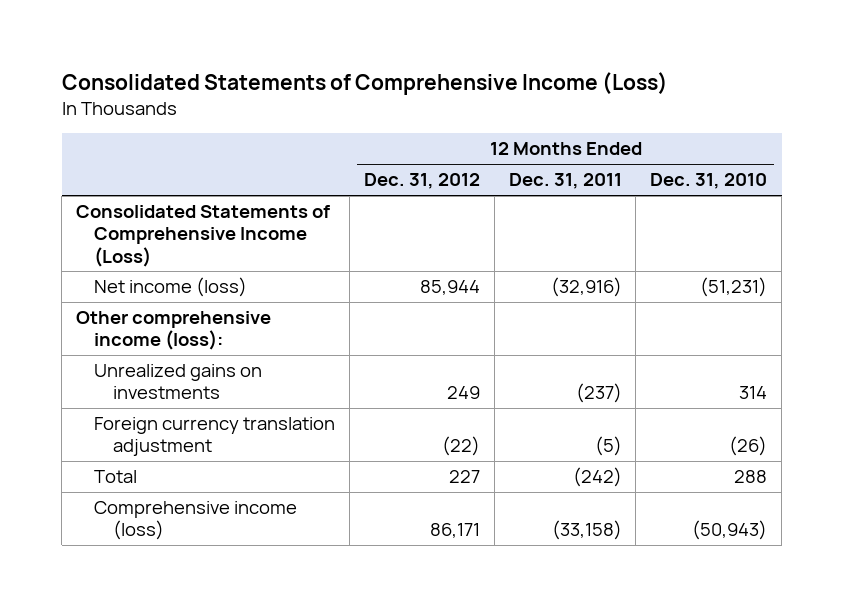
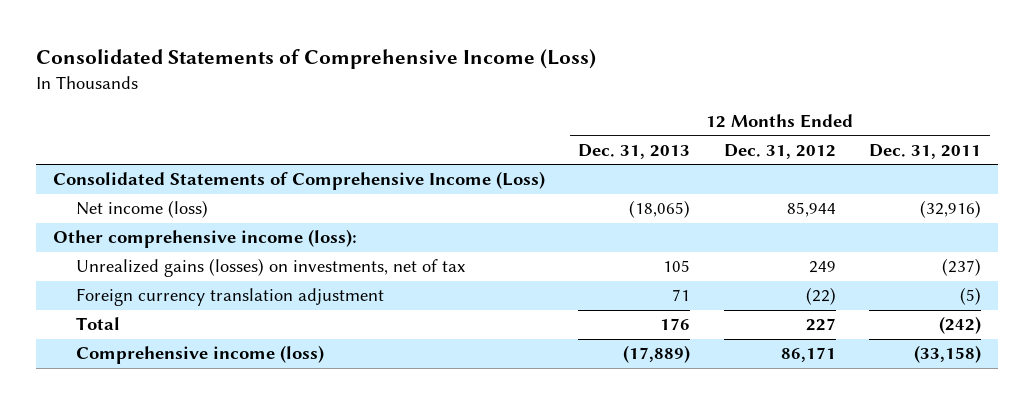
[650,173,768,190] Dec. 31, 2010 -> none
none -> [578,144,691,160] Dec. 31, 2013
[94,364,263,400] Unrealized gains on investments -> [75,258,465,278] Unrealized gains (losses) on investments, net of tax

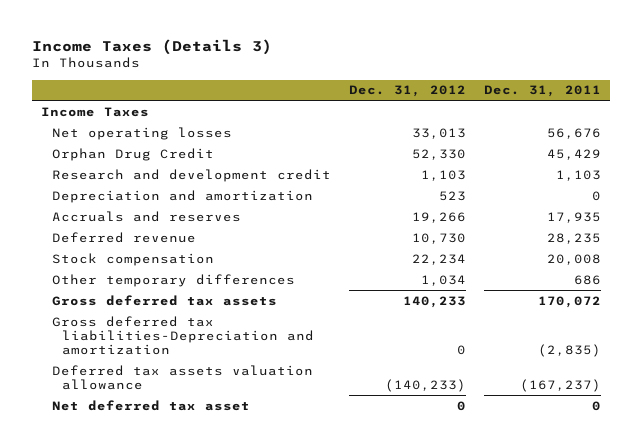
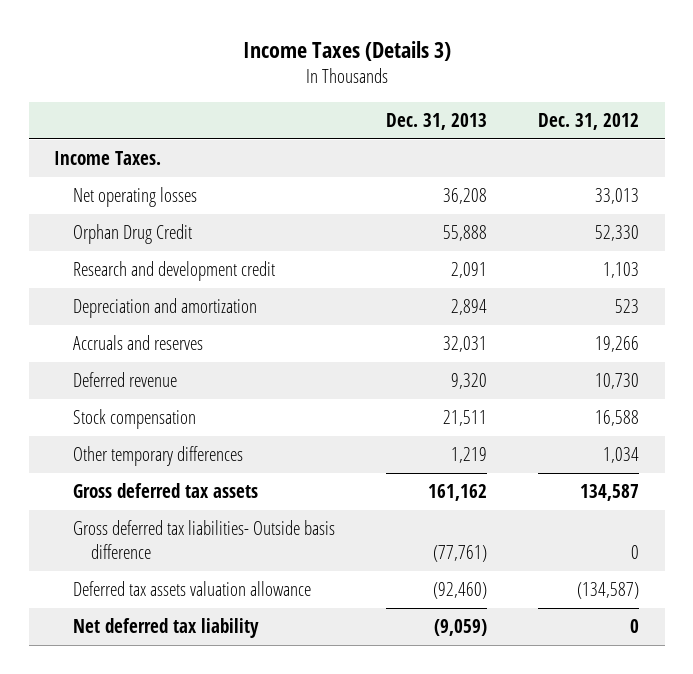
[483,85,601,98] Dec. 31, 2011 -> none
none -> [385,112,487,130] Dec. 31, 2013
[41,106,150,117] Income Taxes -> [54,151,162,166] Income Taxes.
[411,253,466,265] 22,234 -> [595,410,640,427] 16,588
[51,315,315,355] Gross deferred tax liabilities-Depreciation and amortization -> none
[402,295,466,308] 140,233 -> [580,484,640,502] 134,587
none -> [72,520,335,560] Gross deferred tax liabilities- Outside basis difference
[384,378,466,392] (140,233) -> [577,582,640,600] (134,587)
[51,399,250,411] Net deferred tax asset -> [72,618,259,639] Net deferred tax liability

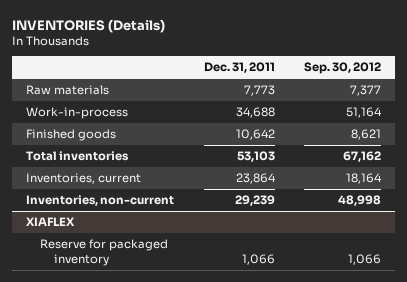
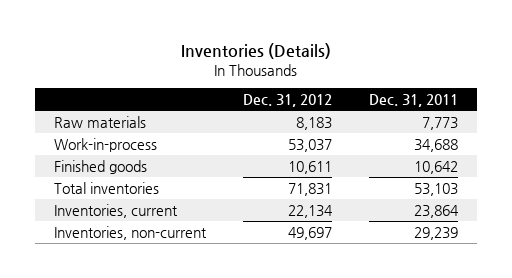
[11,18,165,33] INVENTORIES (Details) -> [181,43,332,60] Inventories (Details)
[303,62,381,75] Sep. 30, 2012 -> none
none -> [243,94,333,108] Dec. 31, 2012
[26,217,76,227] XIAFLEX -> none
[40,239,169,266] Reserve for packaged inventory -> none

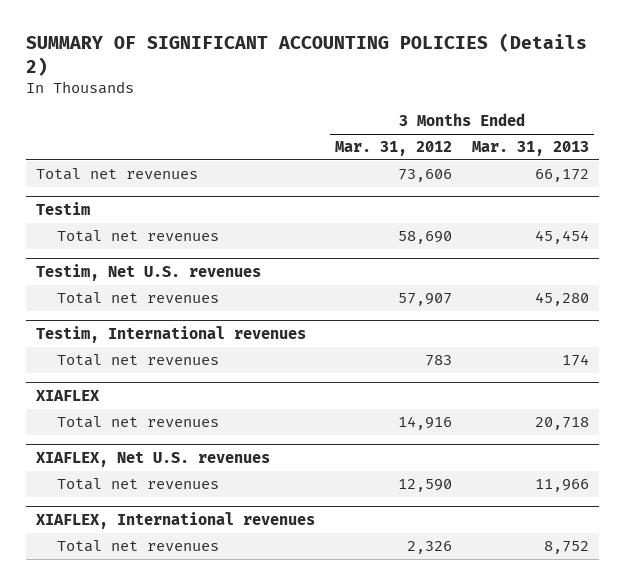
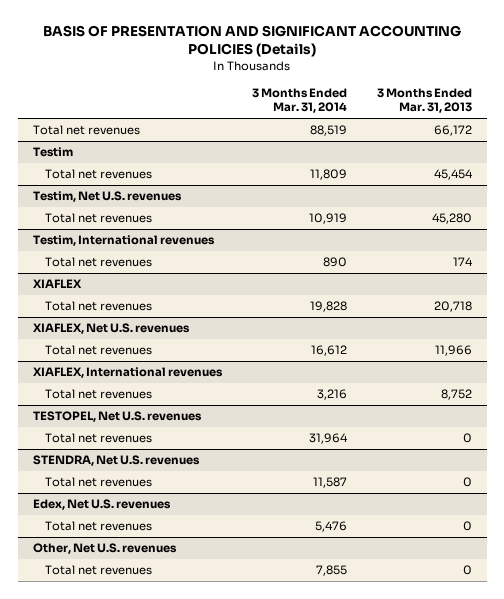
[25,33,587,76] SUMMARY OF SIGNIFICANT ACCOUNTING POLICIES (Details 2) -> [43,24,462,57] BASIS OF PRESENTATION AND SIGNIFICANT ACCOUNTING POLICIES (Details)
[334,141,452,157] Mar. 31, 2012 -> none
none -> [251,87,347,114] 3 Months Ended Mar. 31, 2014
none -> [32,411,202,423] TESTOPEL, Net U.S. revenues
none -> [45,433,153,444] Total net revenues
none -> [32,455,200,467] STENDRA, Net U.S. revenues
none -> [45,477,153,488] Total net revenues
none -> [32,499,171,511] Edex, Net U.S. revenues
none -> [45,521,153,532] Total net revenues
none -> [32,543,177,555] Other, Net U.S. revenues
none -> [45,565,153,576] Total net revenues

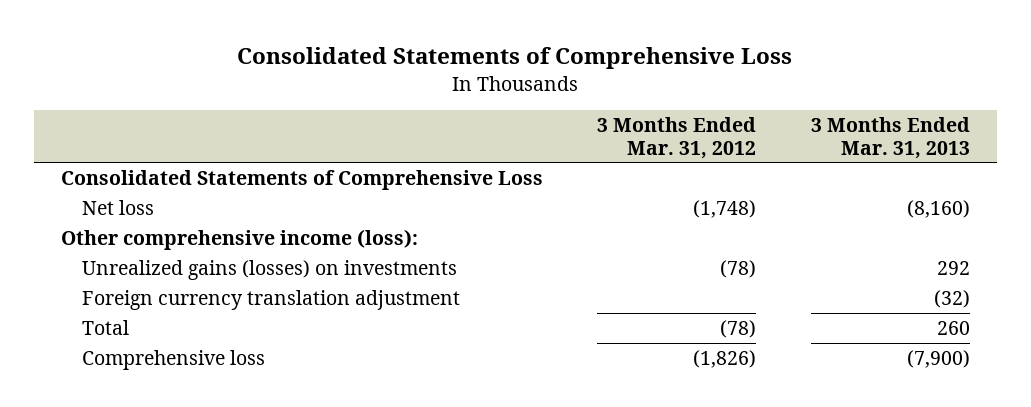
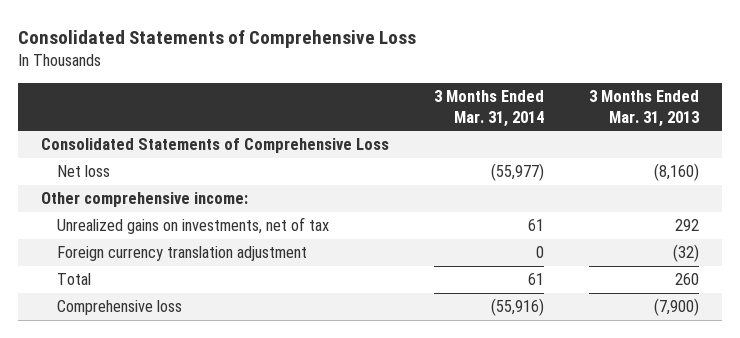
[597,117,757,159] 3 Months Ended Mar. 31, 2012 -> none
none -> [433,90,544,127] 3 Months Ended Mar. 31, 2014
[60,228,418,250] Other comprehensive income (loss): -> [40,192,248,208] Other comprehensive income:
[82,259,458,280] Unrealized gains (losses) on investments -> [57,217,330,235] Unrealized gains on investments, net of tax

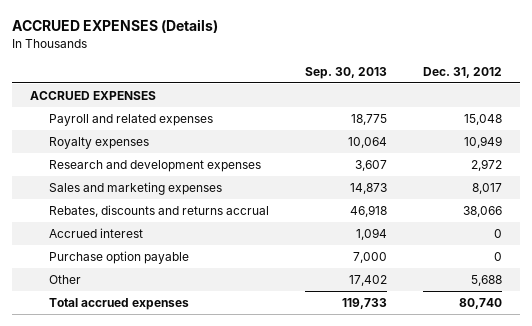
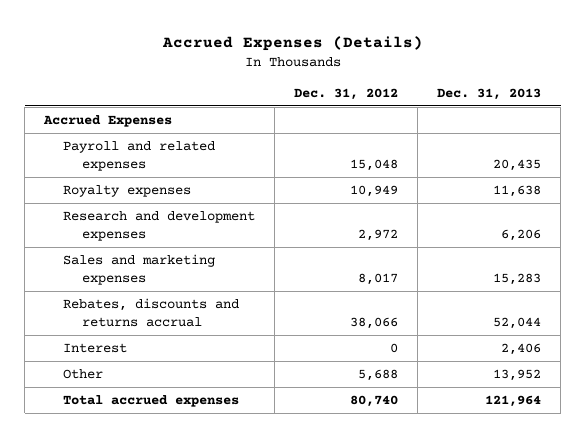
[12,19,219,34] ACCRUED EXPENSES (Details) -> [161,35,423,51] Accrued Expenses (Details)
[305,66,388,79] Sep. 30, 2013 -> none
none -> [437,87,542,100] Dec. 31, 2013
[30,90,157,100] ACCRUED EXPENSES -> [43,115,173,128] Accrued Expenses
[49,250,190,264] Purchase option payable -> none
[49,227,144,238] Accrued interest -> [63,343,128,354] Interest

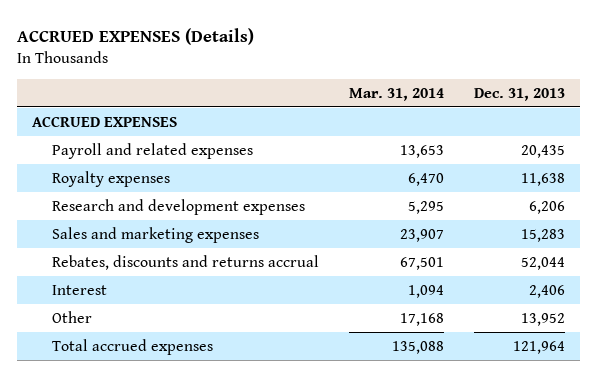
[161,35,423,51] Accrued Expenses (Details) -> [17,27,255,45] ACCRUED EXPENSES (Details)
[294,87,399,100] Dec. 31, 2012 -> none
none -> [349,87,445,101] Mar. 31, 2014
[43,115,173,128] Accrued Expenses -> [32,115,178,127] ACCRUED EXPENSES

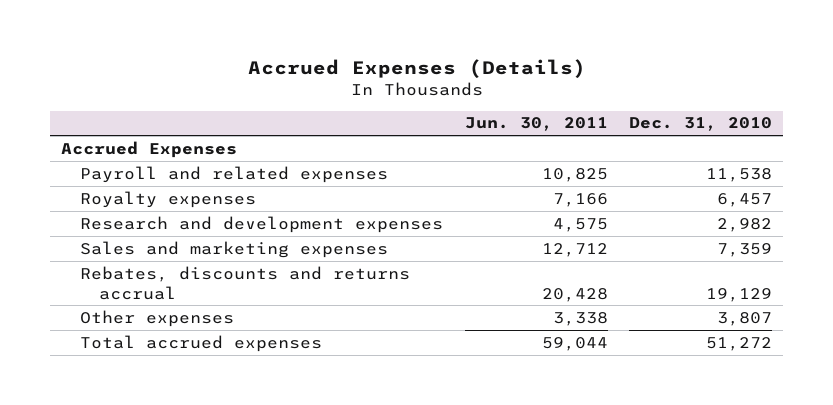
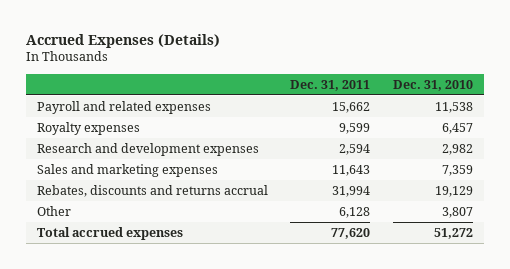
[464,117,608,132] Jun. 30, 2011 -> none
none -> [290,79,371,91] Dec. 31, 2011
[61,140,238,158] Accrued Expenses -> none
[79,309,234,327] Other expenses -> [36,206,71,217] Other

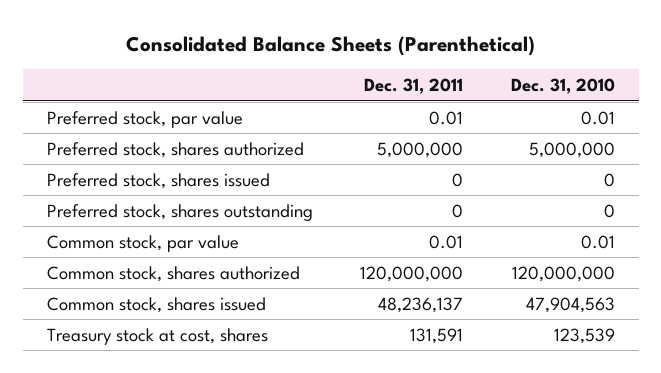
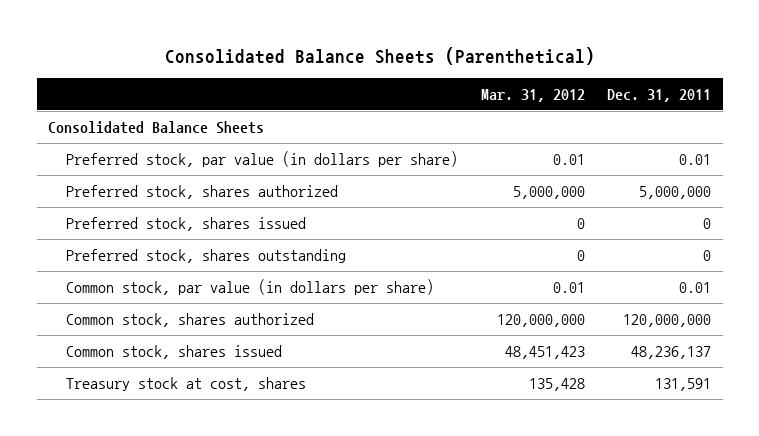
[510,77,615,94] Dec. 31, 2010 -> none
none -> [480,88,585,102] Mar. 31, 2012
none -> [47,121,264,135] Consolidated Balance Sheets
[46,110,243,128] Preferred stock, par value -> [66,151,459,168] Preferred stock, par value (in dollars per share)
[46,234,239,252] Common stock, par value -> [66,279,435,296] Common stock, par value (in dollars per share)

